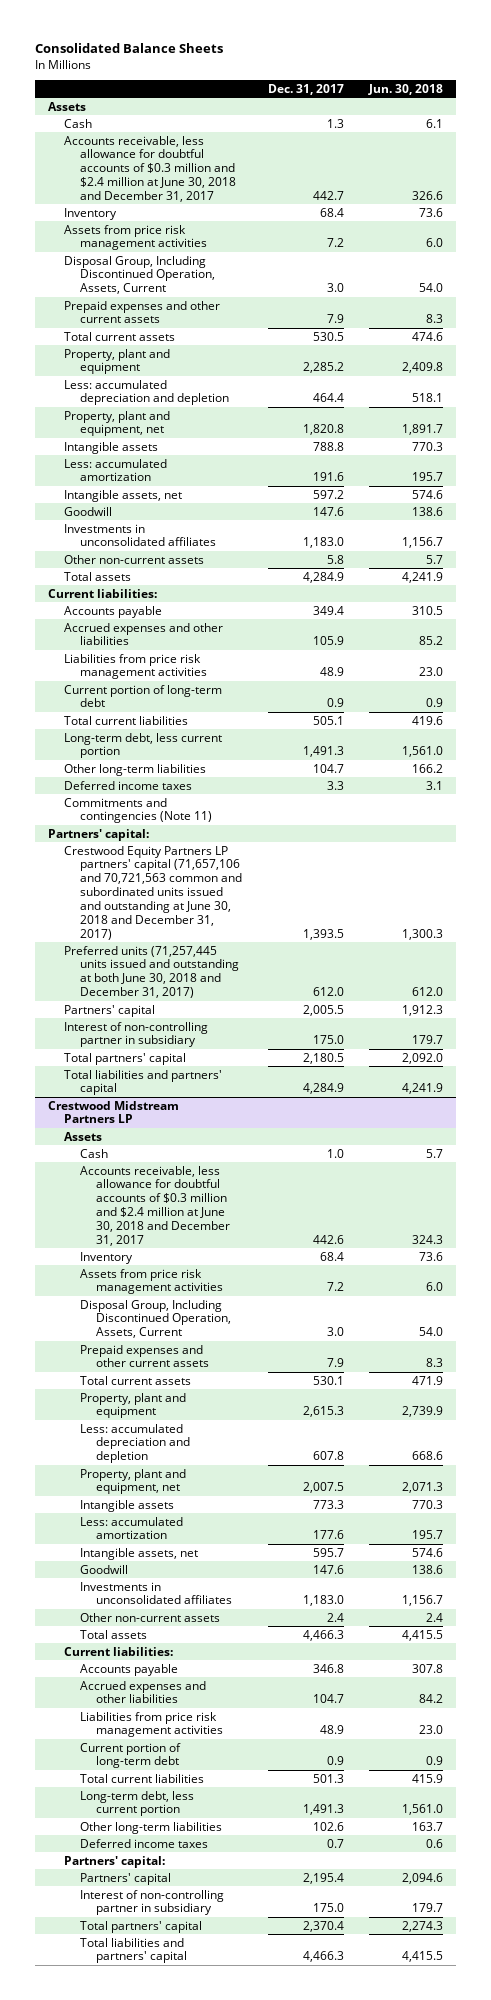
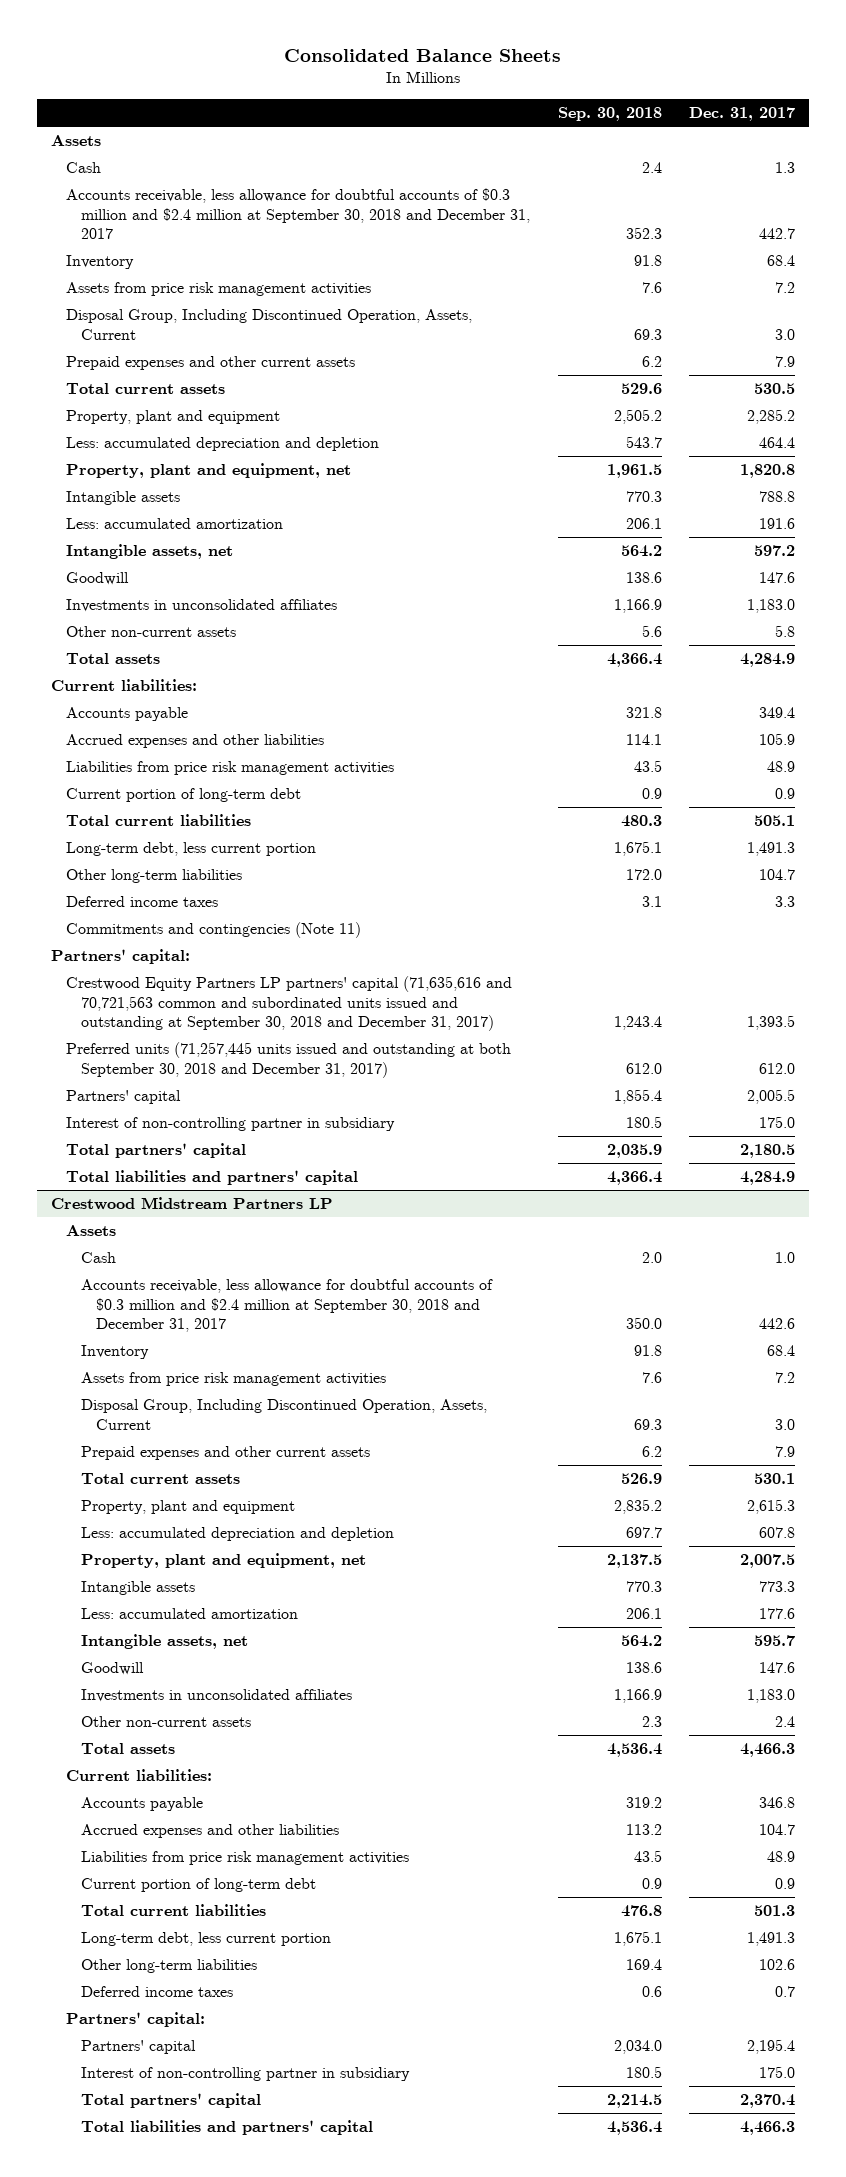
[368,83,444,95] Jun. 30, 2018 -> none
none -> [557,107,662,122] Sep. 30, 2018
[64,135,237,202] Accounts receivable, less allowance for doubtful accounts of $0.3 million and $2.4 million at June 30, 2018 and December 31, 2017 -> [66,187,531,240] Accounts receivable, less allowance for doubtful accounts of $0.3 million and $2.4 million at September 30, 2018 and December 31, 2017
[64,845,243,940] Crestwood Equity Partners LP partners' capital (71,657,106 and 70,721,563 common and subordinated units issued and outstanding at June 30, 2018 and December 31, 2017) -> [66,975,513,1032] Crestwood Equity Partners LP partners' capital (71,635,616 and 70,721,563 common and subordinated units issued and outstanding at September 30, 2018 and December 31, 2017)
[64,945,240,999] Preferred units (71,257,445 units issued and outstanding at both June 30, 2018 and December 31, 2017) -> [66,1041,512,1078] Preferred units (71,257,445 units issued and outstanding at both September 30, 2018 and December 31, 2017)
[80,1165,230,1246] Accounts receivable, less allowance for doubtful accounts of $0.3 million and $2.4 million at June 30, 2018 and December 31, 2017 -> [81,1278,494,1333] Accounts receivable, less allowance for doubtful accounts of $0.3 million and $2.4 million at September 30, 2018 and December 31, 2017

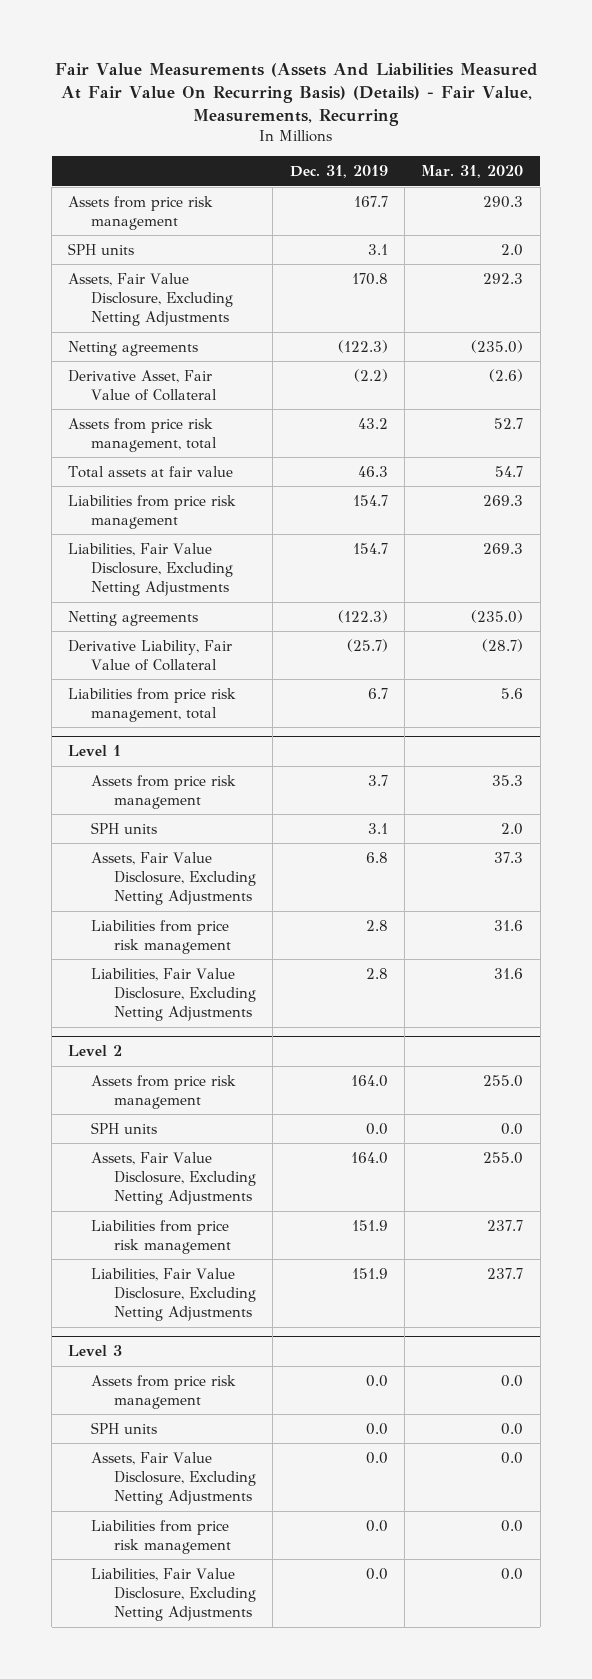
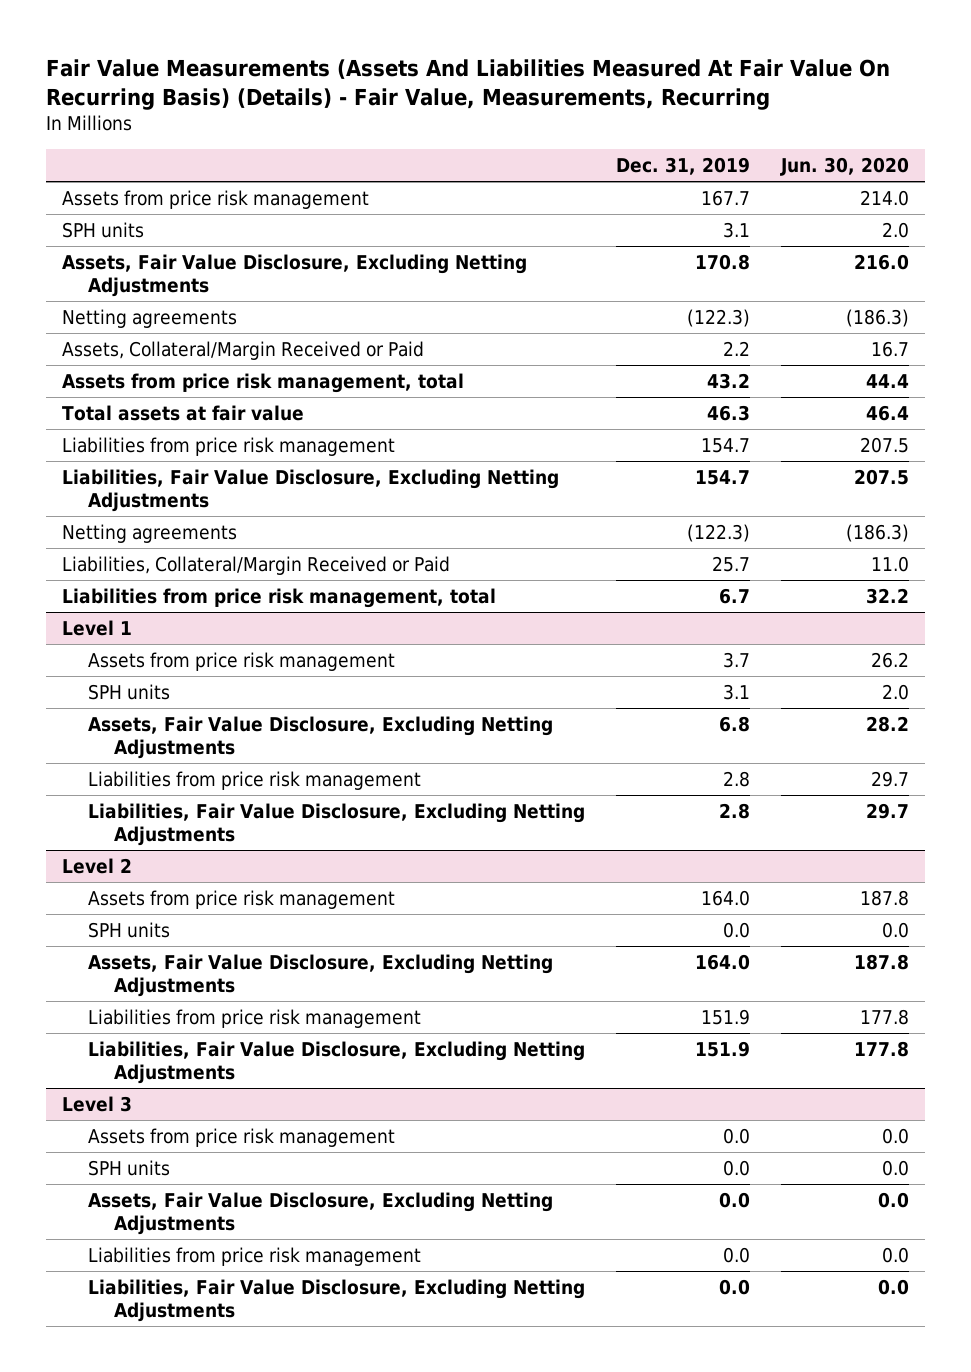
[421,165,524,179] Mar. 31, 2020 -> none
none -> [780,157,910,177] Jun. 30, 2020
[68,369,218,401] Derivative Asset, Fair Value of Collateral -> [61,340,424,360] Assets, Collateral/Margin Received or Paid
[353,368,388,382] (2.2) -> [723,340,751,356] 2.2
[68,639,233,671] Derivative Liability, Fair Value of Collateral -> none
none -> [61,555,450,575] Liabilities, Collateral/Margin Received or Paid

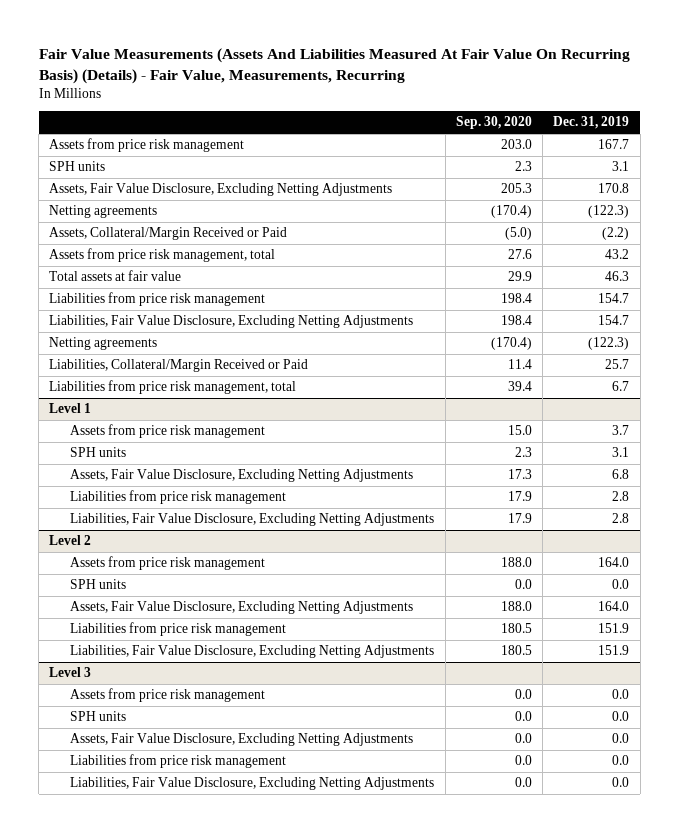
[780,157,910,177] Jun. 30, 2020 -> none
none -> [455,116,532,130] Sep. 30, 2020
[723,340,751,356] 2.2 -> [602,227,630,241] (2.2)

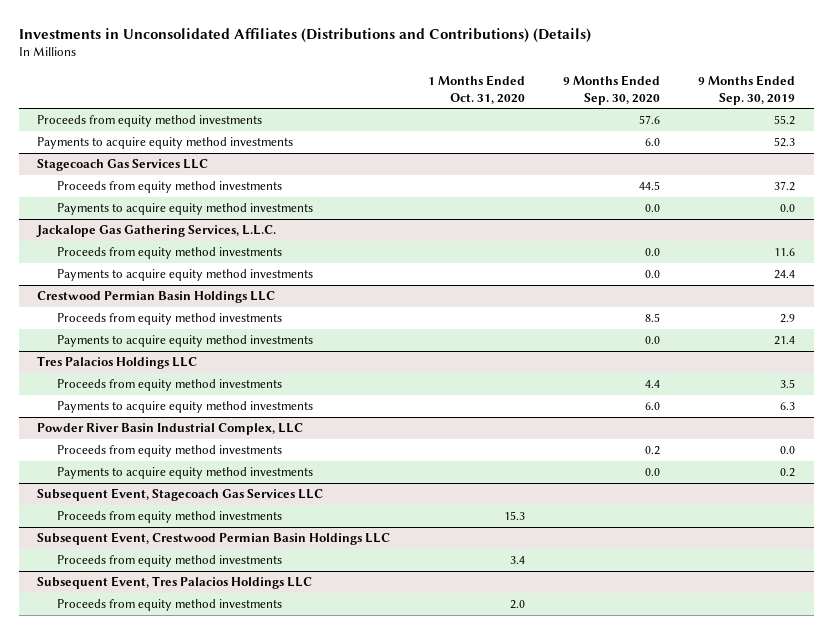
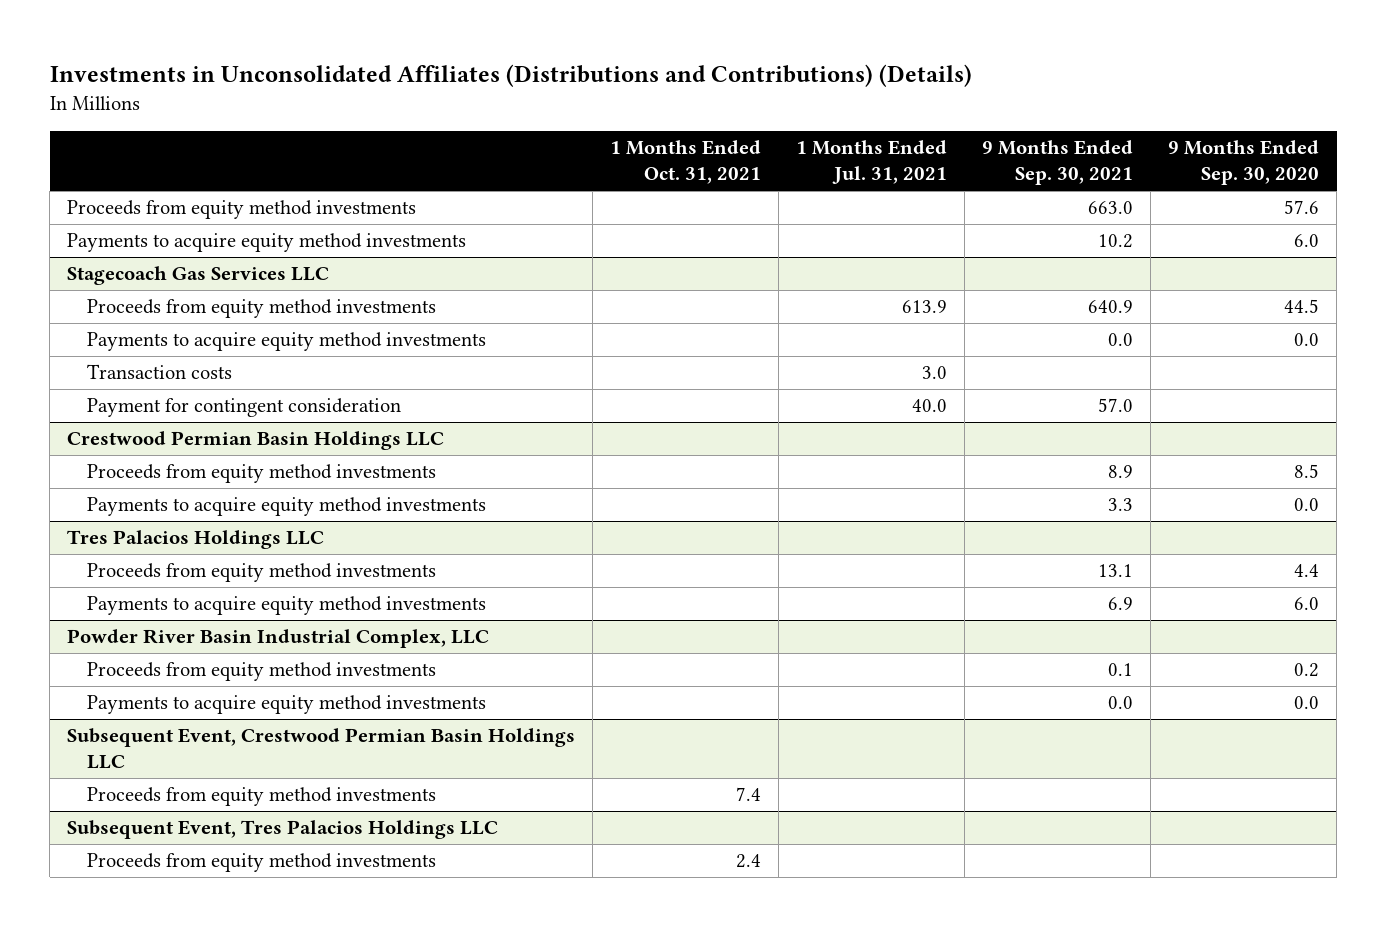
[428,74,526,104] 1 Months Ended Oct. 31, 2020 -> none
[697,74,795,105] 9 Months Ended Sep. 30, 2019 -> none
none -> [610,140,762,185] 1 Months Ended Oct. 31, 2021
none -> [796,140,948,185] 1 Months Ended Jul. 31, 2021
none -> [982,140,1134,186] 9 Months Ended Sep. 30, 2021
[36,225,277,238] Jackalope Gas Gathering Services, L.L.C. -> none
[57,247,283,260] Proceeds from equity method investments -> none
[57,269,314,282] Payments to acquire equity method investments -> none
none -> [87,364,233,380] Transaction costs
none -> [87,398,402,418] Payment for contingent consideration
[37,488,324,502] Subsequent Event, Stagecoach Gas Services LLC -> none
[57,511,283,524] Proceeds from equity method investments -> none

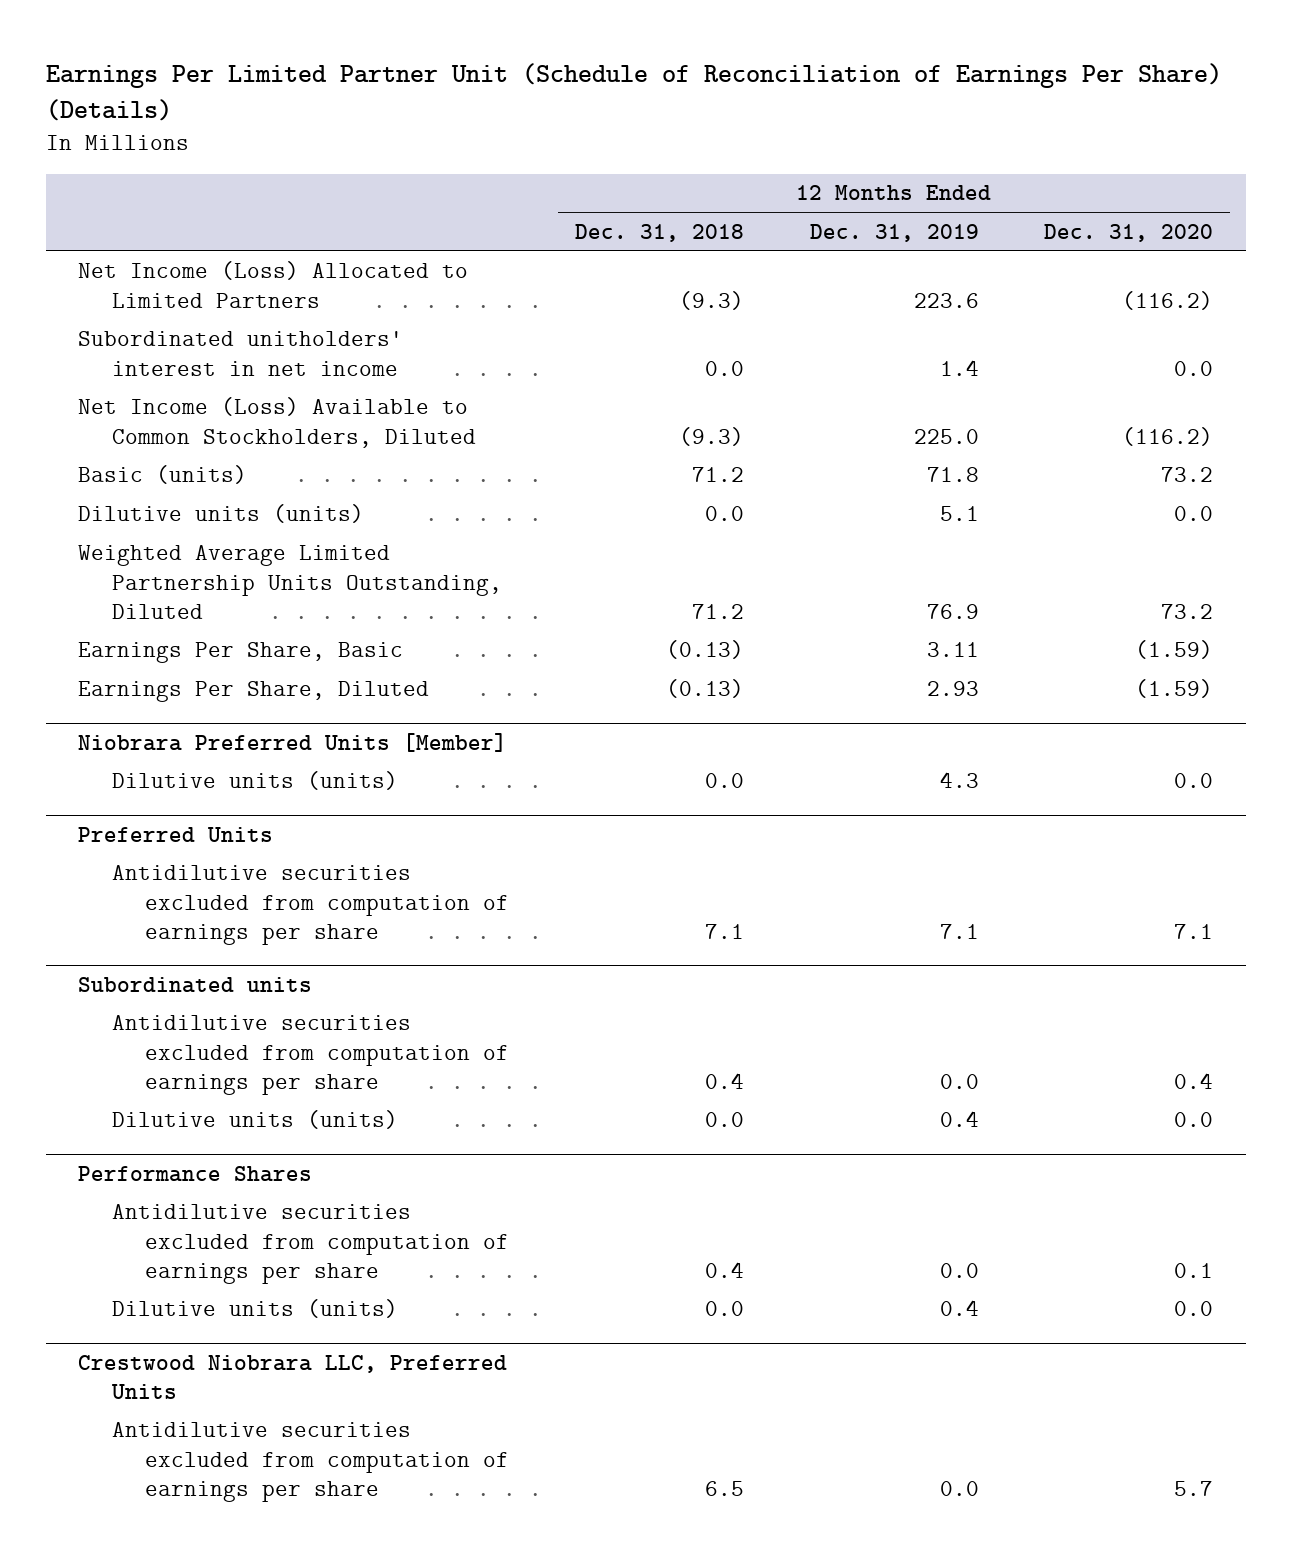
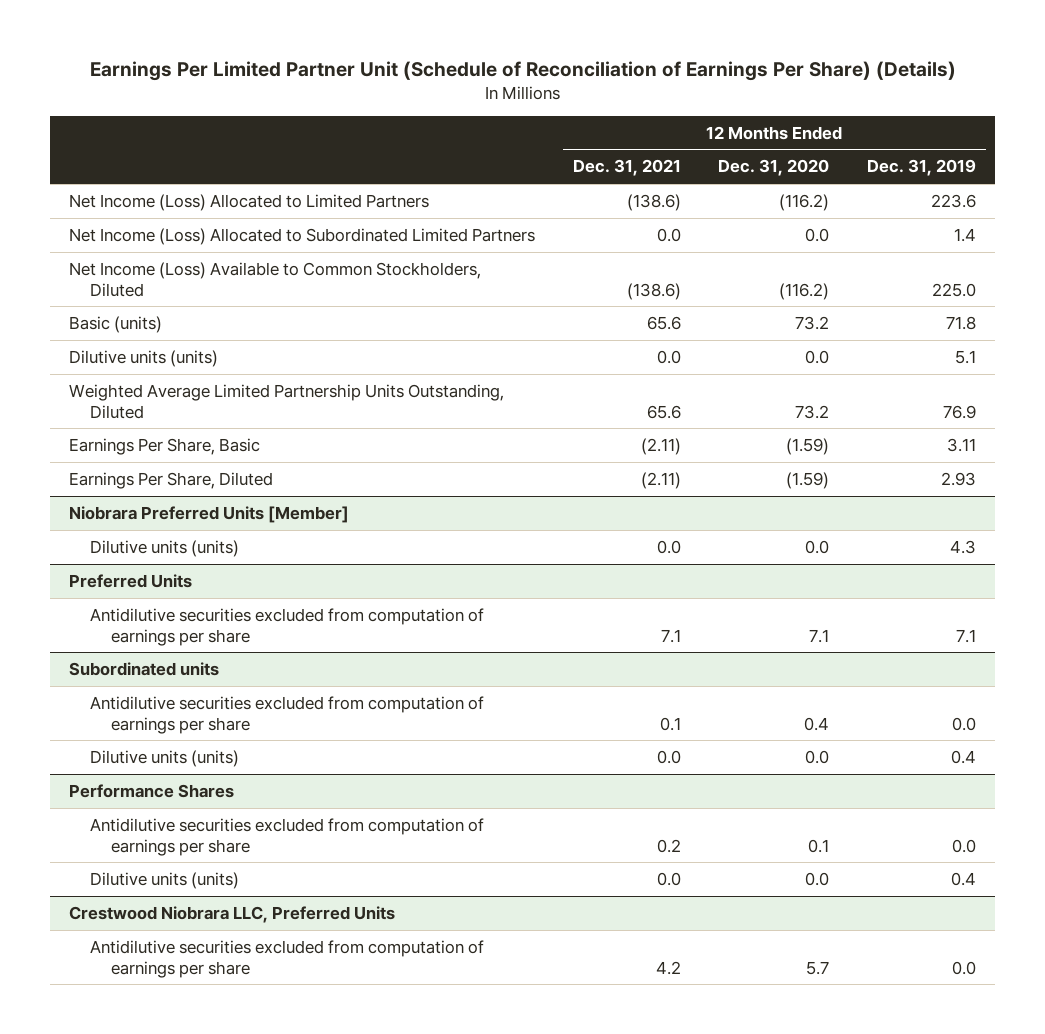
[574,223,744,242] Dec. 31, 2018 -> none
none -> [572,159,681,177] Dec. 31, 2021
[78,331,404,376] Subordinated unitholders' interest in net income -> [69,227,536,245] Net Income (Loss) Allocated to Subordinated Limited Partners

